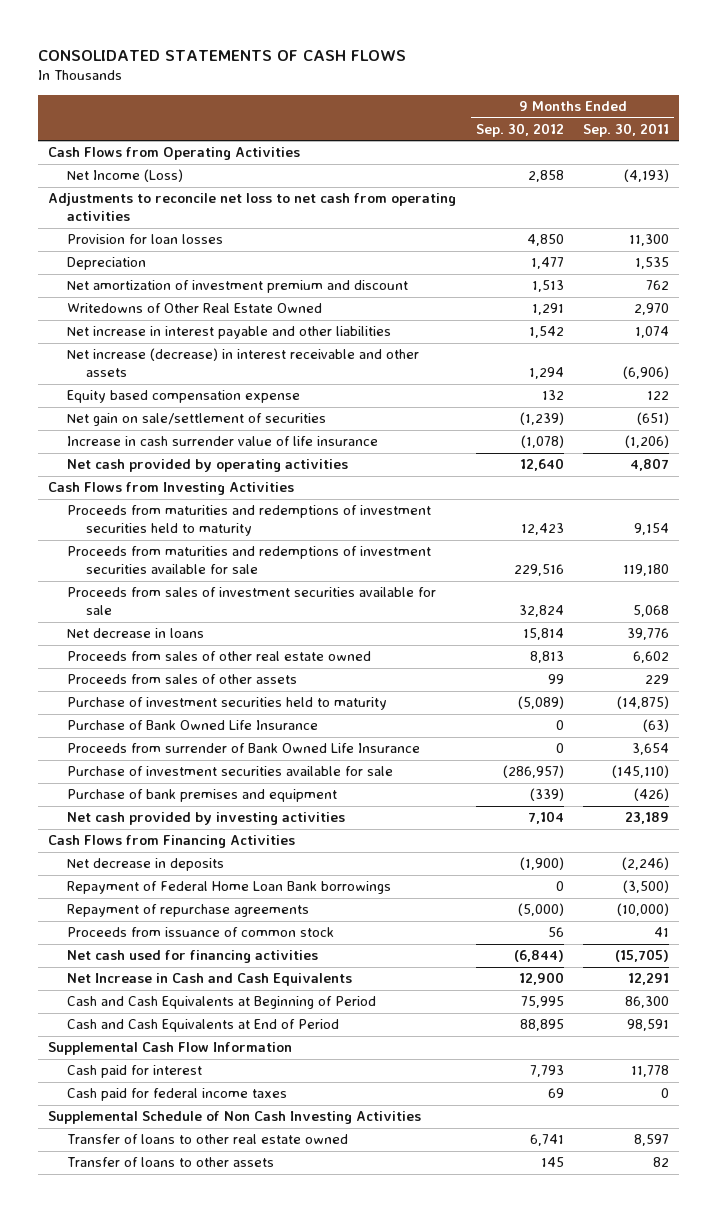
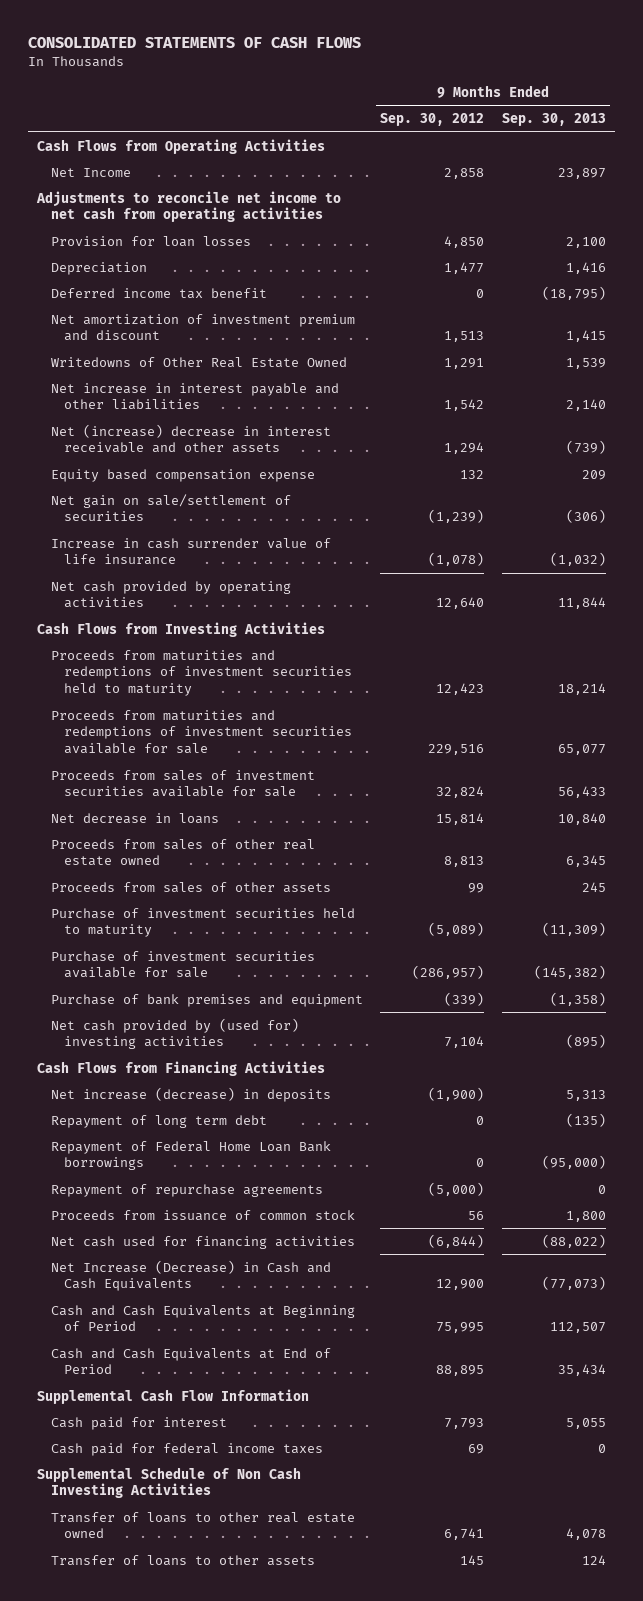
[583,122,670,137] Sep. 30, 2011 -> none
none -> [501,113,606,127] Sep. 30, 2013
[66,169,183,183] Net Income (Loss) -> [50,167,131,177] Net Income
[47,193,456,222] Adjustments to reconcile net loss to net cash from operating activities -> [35,190,341,223] Adjustments to reconcile net income to net cash from operating activities
none -> [50,287,267,299] Deferred income tax benefit
[66,348,419,378] Net increase (decrease) in interest receivable and other assets -> [50,423,331,454] Net (increase) decrease in interest receivable and other assets
[66,720,318,731] Purchase of Bank Owned Life Insurance -> none
[66,743,420,754] Proceeds from surrender of Bank Owned Life Insurance -> none
[66,812,345,826] Net cash provided by investing activities -> [50,1017,299,1050] Net cash provided by (used for) investing activities
[66,858,224,872] Net decrease in deposits -> [50,1086,331,1102] Net increase (decrease) in deposits
none -> [50,1114,267,1128] Repayment of long term debt
[66,973,352,987] Net Increase in Cash and Cash Equivalents -> [50,1259,331,1292] Net Increase (Decrease) in Cash and Cash Equivalents

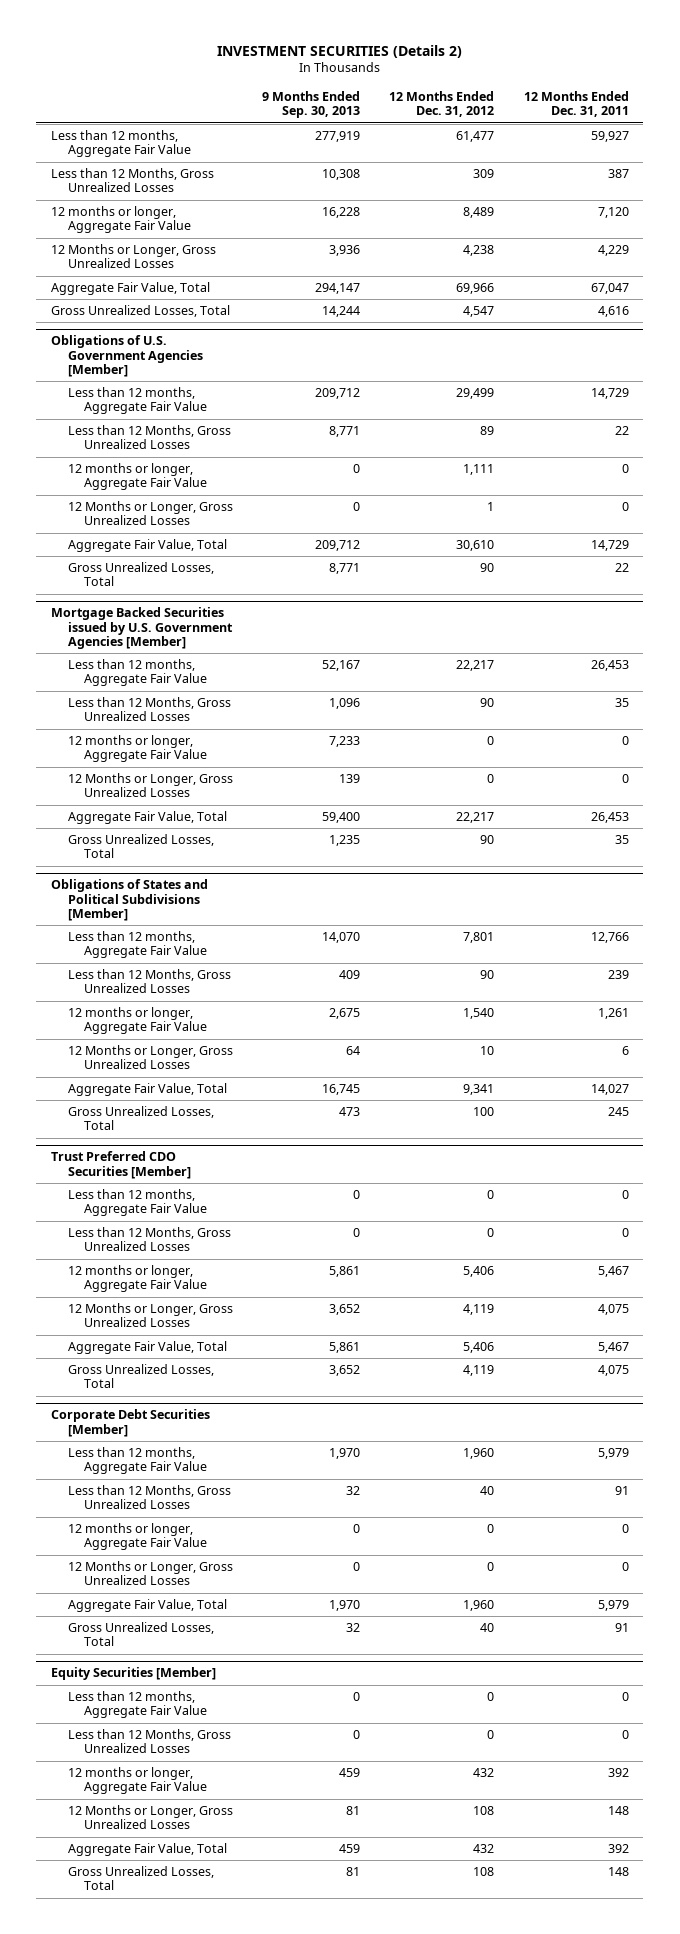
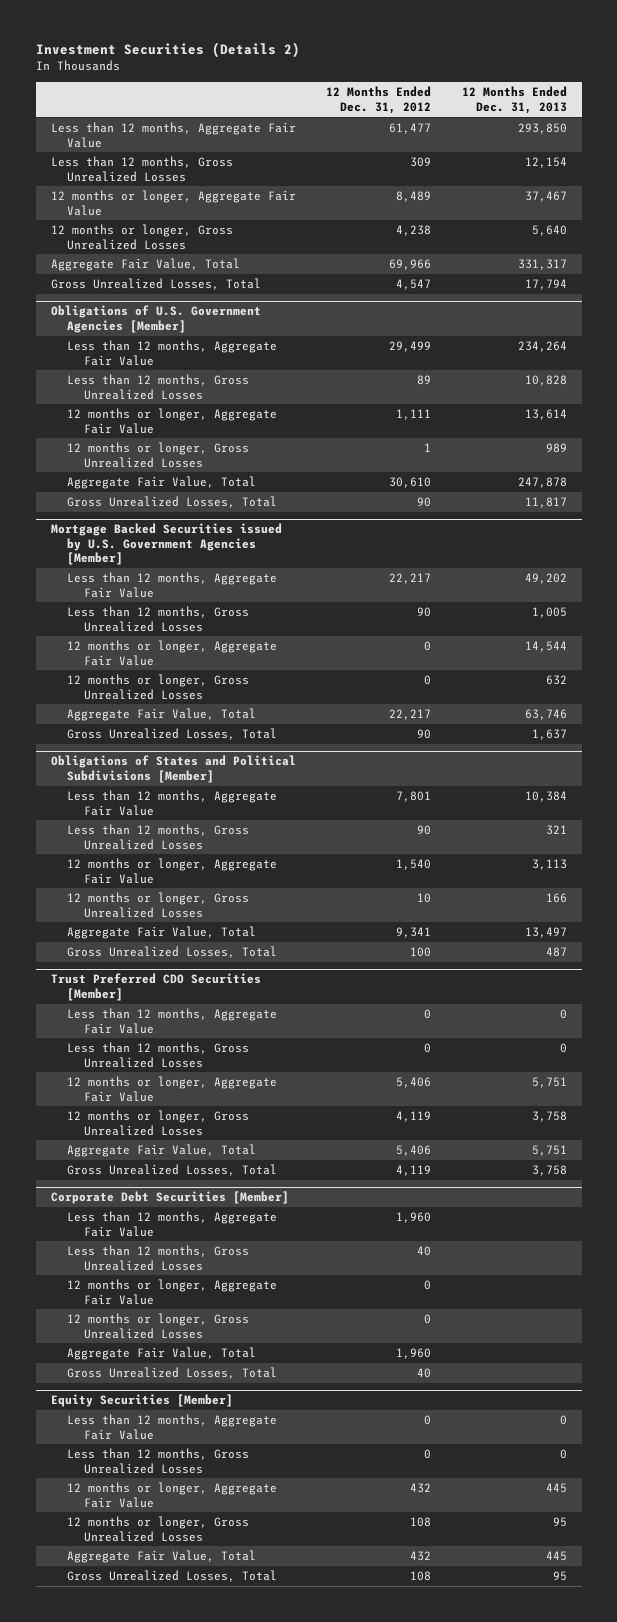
[216,44,462,58] INVESTMENT SECURITIES (Details 2) -> [35,42,300,59] Investment Securities (Details 2)
[261,91,360,119] 9 Months Ended Sep. 30, 2013 -> none
[523,91,629,118] 12 Months Ended Dec. 31, 2011 -> none
none -> [461,86,567,114] 12 Months Ended Dec. 31, 2013
[51,168,215,193] Less than 12 Months, Gross Unrealized Losses -> [50,156,233,182] Less than 12 months, Gross Unrealized Losses
[51,244,217,269] 12 Months or Longer, Gross Unrealized Losses -> [50,224,233,250] 12 months or longer, Gross Unrealized Losses
[67,425,231,450] Less than 12 Months, Gross Unrealized Losses -> [67,374,250,400] Less than 12 months, Gross Unrealized Losses
[67,501,233,526] 12 Months or Longer, Gross Unrealized Losses -> [67,442,250,468] 12 months or longer, Gross Unrealized Losses
[67,697,231,722] Less than 12 Months, Gross Unrealized Losses -> [67,606,250,632] Less than 12 months, Gross Unrealized Losses
[67,773,233,798] 12 Months or Longer, Gross Unrealized Losses -> [67,674,250,700] 12 months or longer, Gross Unrealized Losses
[67,969,231,994] Less than 12 Months, Gross Unrealized Losses -> [67,824,250,850] Less than 12 months, Gross Unrealized Losses
[67,1045,233,1070] 12 Months or Longer, Gross Unrealized Losses -> [67,892,250,918] 12 months or longer, Gross Unrealized Losses
[67,1227,231,1252] Less than 12 Months, Gross Unrealized Losses -> [67,1042,250,1068] Less than 12 months, Gross Unrealized Losses
[67,1303,233,1328] 12 Months or Longer, Gross Unrealized Losses -> [67,1110,250,1136] 12 months or longer, Gross Unrealized Losses
[67,1485,231,1510] Less than 12 Months, Gross Unrealized Losses -> [67,1245,250,1271] Less than 12 months, Gross Unrealized Losses
[67,1561,233,1586] 12 Months or Longer, Gross Unrealized Losses -> [67,1313,250,1339] 12 months or longer, Gross Unrealized Losses
[67,1729,231,1754] Less than 12 Months, Gross Unrealized Losses -> [67,1448,250,1474] Less than 12 months, Gross Unrealized Losses
[67,1805,233,1830] 12 Months or Longer, Gross Unrealized Losses -> [67,1516,250,1542] 12 months or longer, Gross Unrealized Losses

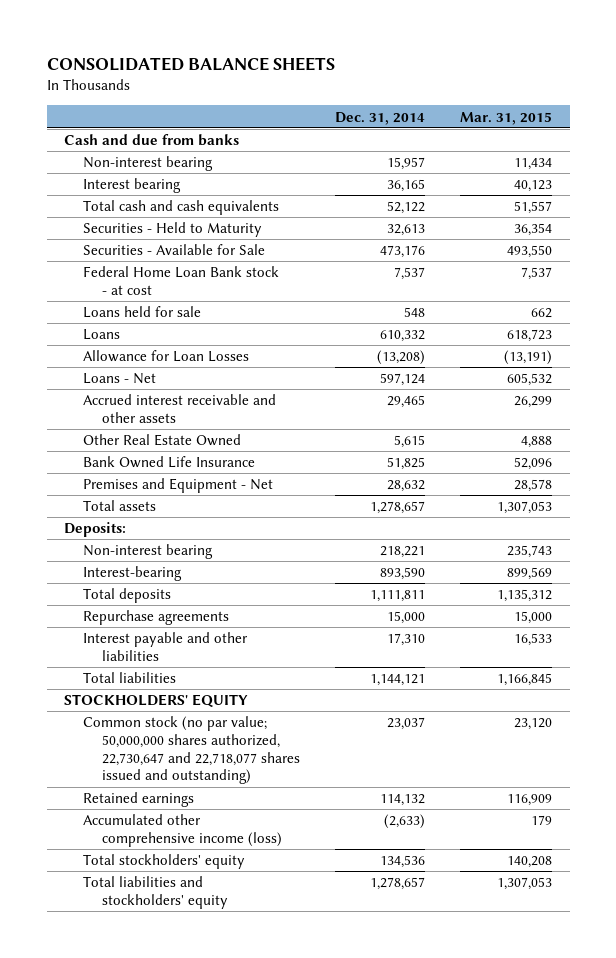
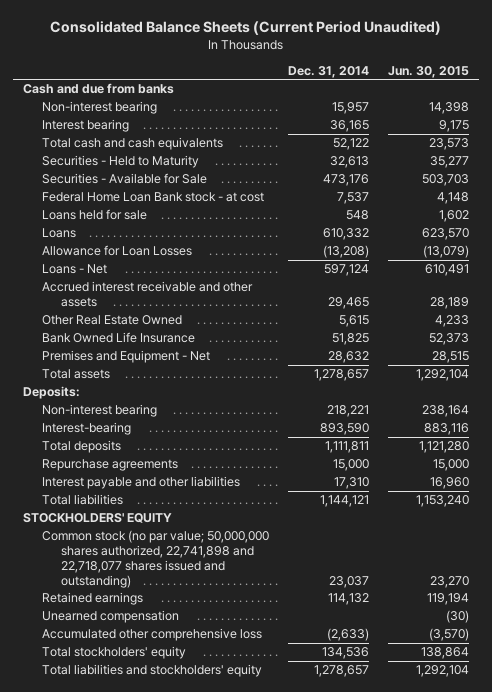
[46,57,335,72] CONSOLIDATED BALANCE SHEETS -> [49,21,441,36] Consolidated Balance Sheets (Current Period Unaudited)
[460,111,553,125] Mar. 31, 2015 -> none
none -> [388,65,470,78] Jun. 30, 2015
[83,716,301,785] Common stock (no par value; 50,000,000 shares authorized, 22,730,647 and 22,718,077 shares issued and outstanding) -> [41,530,269,588] Common stock (no par value; 50,000,000 shares authorized, 22,741,898 and 22,718,077 shares issued and outstanding)
none -> [41,610,179,624] Unearned compensation
[83,814,283,847] Accumulated other comprehensive income (loss) -> [41,628,262,642] Accumulated other comprehensive loss

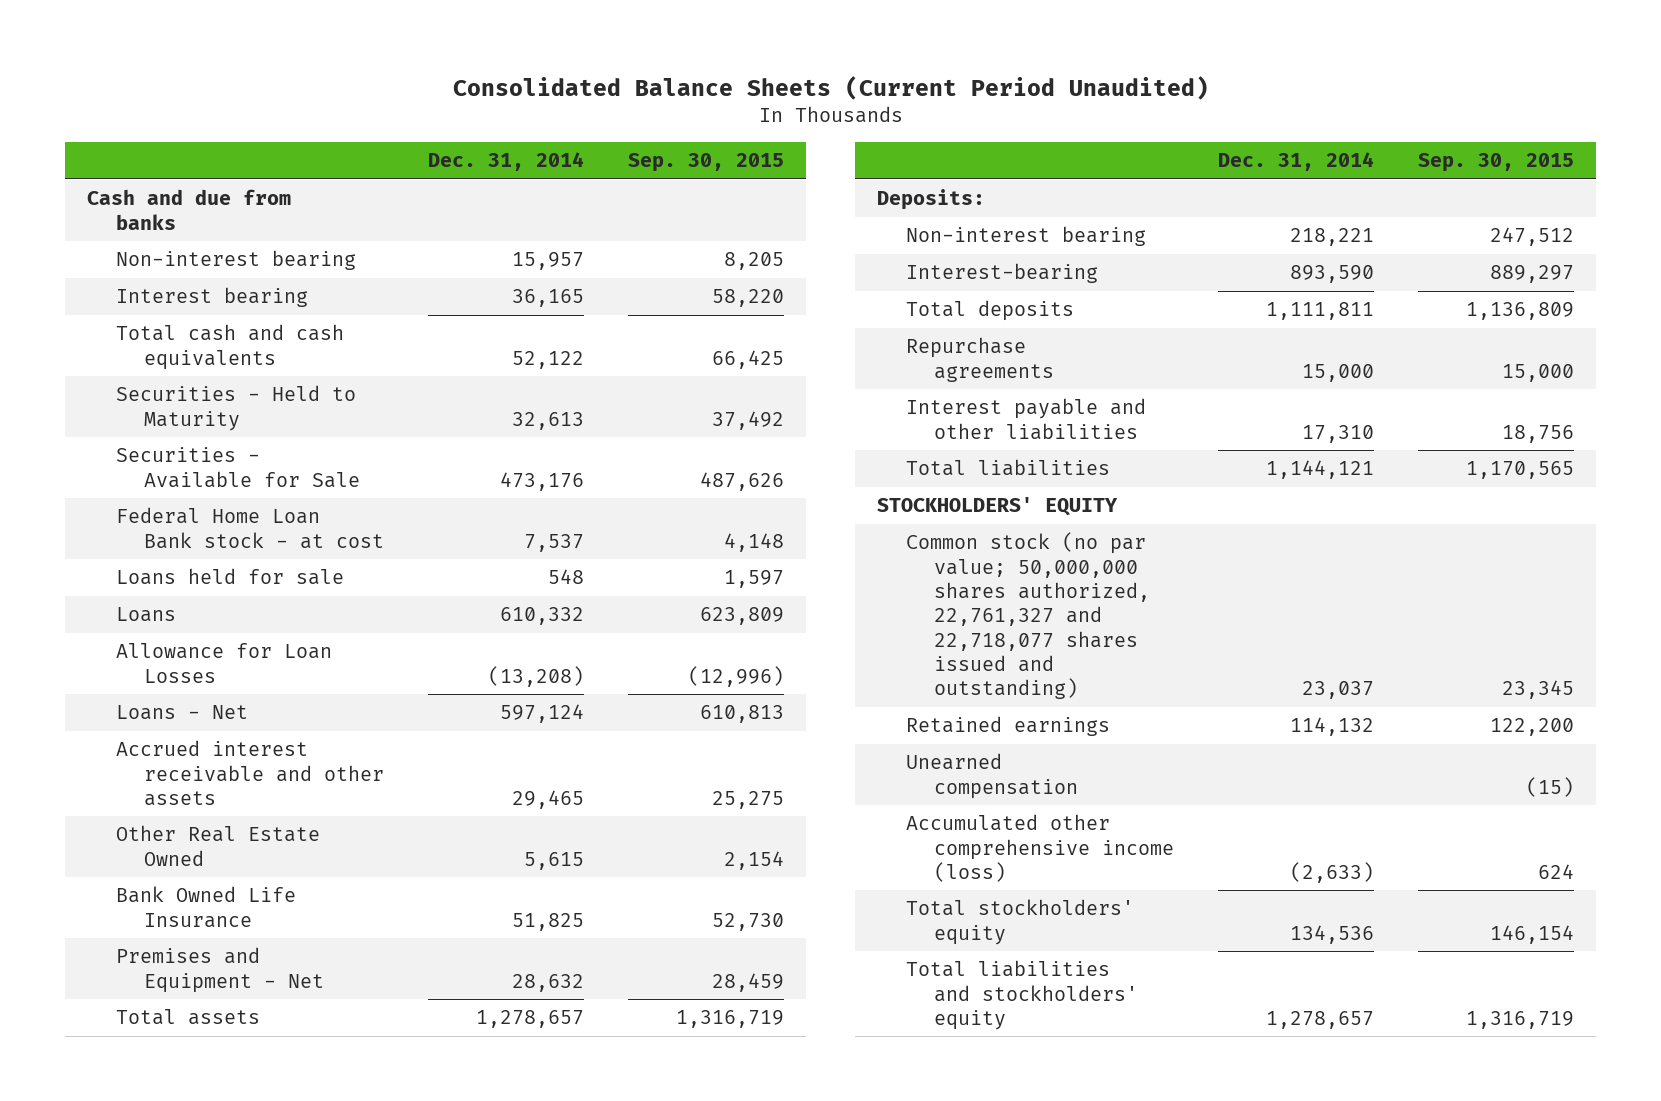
[388,65,470,78] Jun. 30, 2015 -> none
none -> [627,153,784,173] Sep. 30, 2015
[41,530,269,588] Common stock (no par value; 50,000,000 shares authorized, 22,741,898 and 22,718,077 shares issued and outstanding) -> [905,532,1150,700] Common stock (no par value; 50,000,000 shares authorized, 22,761,327 and 22,718,077 shares issued and outstanding)
[41,628,262,642] Accumulated other comprehensive loss -> [905,814,1174,882] Accumulated other comprehensive income (loss)

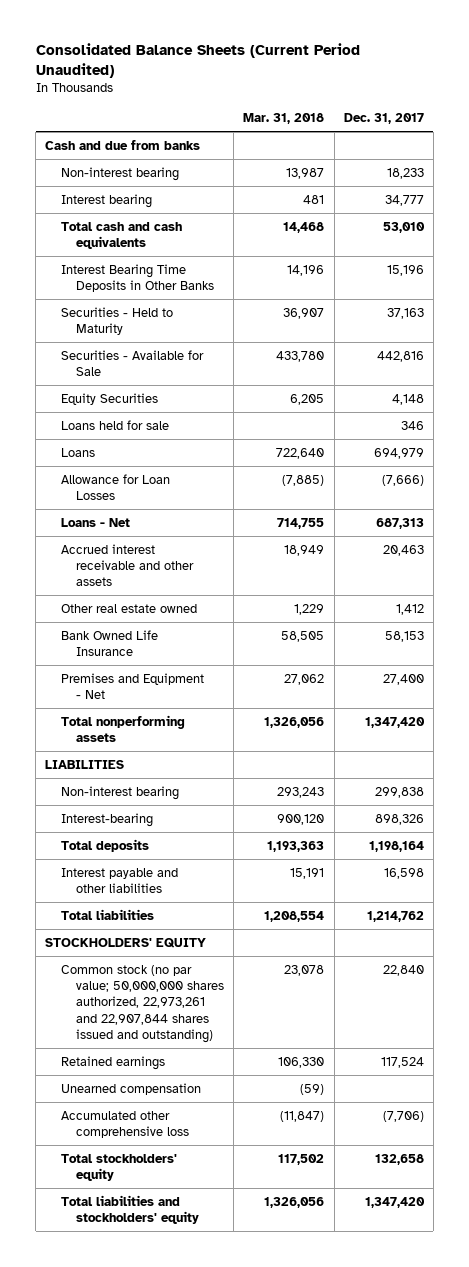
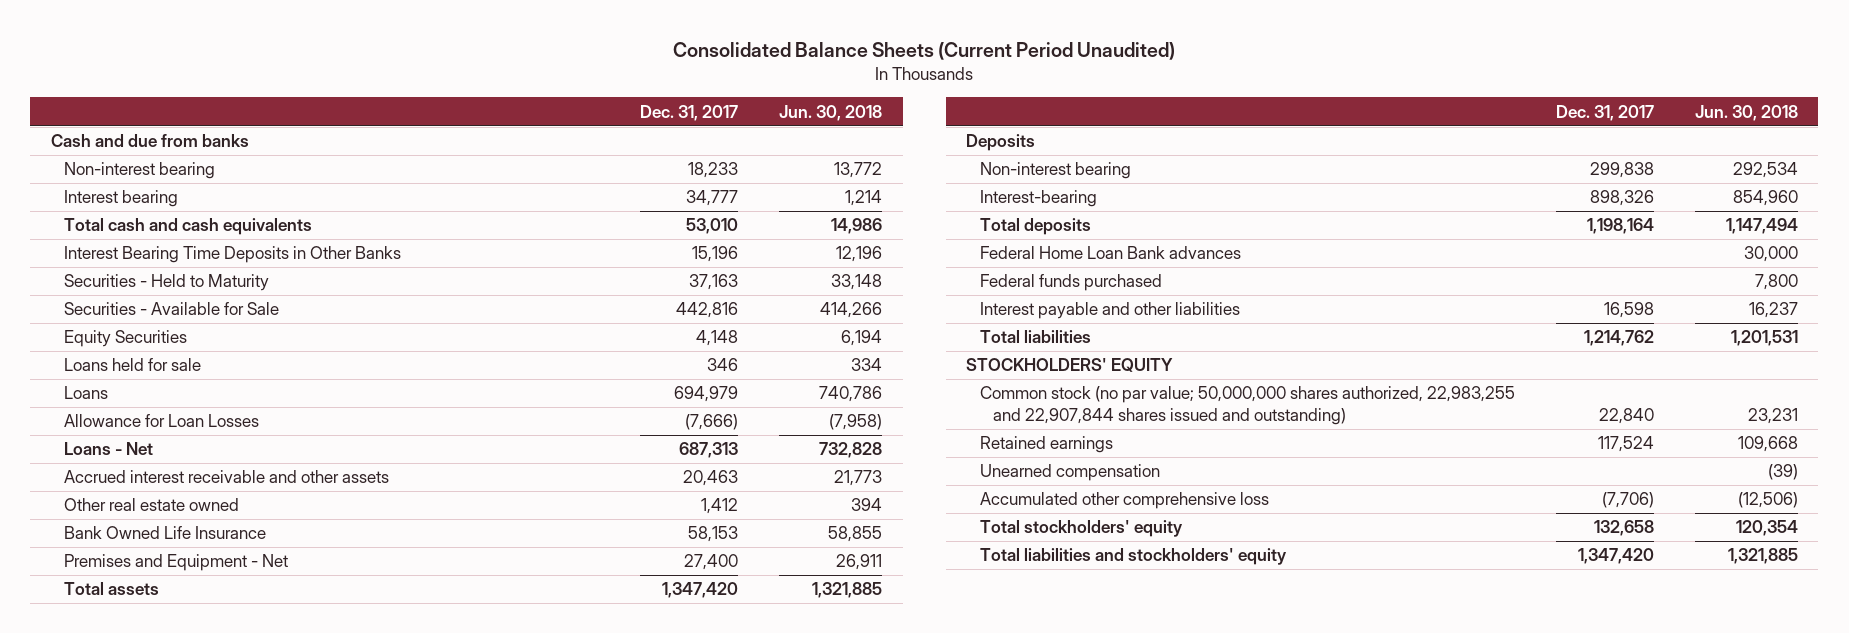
[243,113,325,125] Mar. 31, 2018 -> none
none -> [779,104,883,121] Jun. 30, 2018
[45,759,125,769] LIABILITIES -> none
[60,714,185,742] Total nonperforming assets -> [64,582,160,596] Total assets
none -> [966,134,1036,152] Deposits
none -> [979,246,1241,260] Federal Home Loan Bank advances
none -> [979,274,1162,292] Federal funds purchased
[60,964,225,1044] Common stock (no par value; 50,000,000 shares authorized, 22,973,261 and 22,907,844 shares issued and outstanding) -> [979,386,1515,426] Common stock (no par value; 50,000,000 shares authorized, 22,983,255 and 22,907,844 shares issued and outstanding)

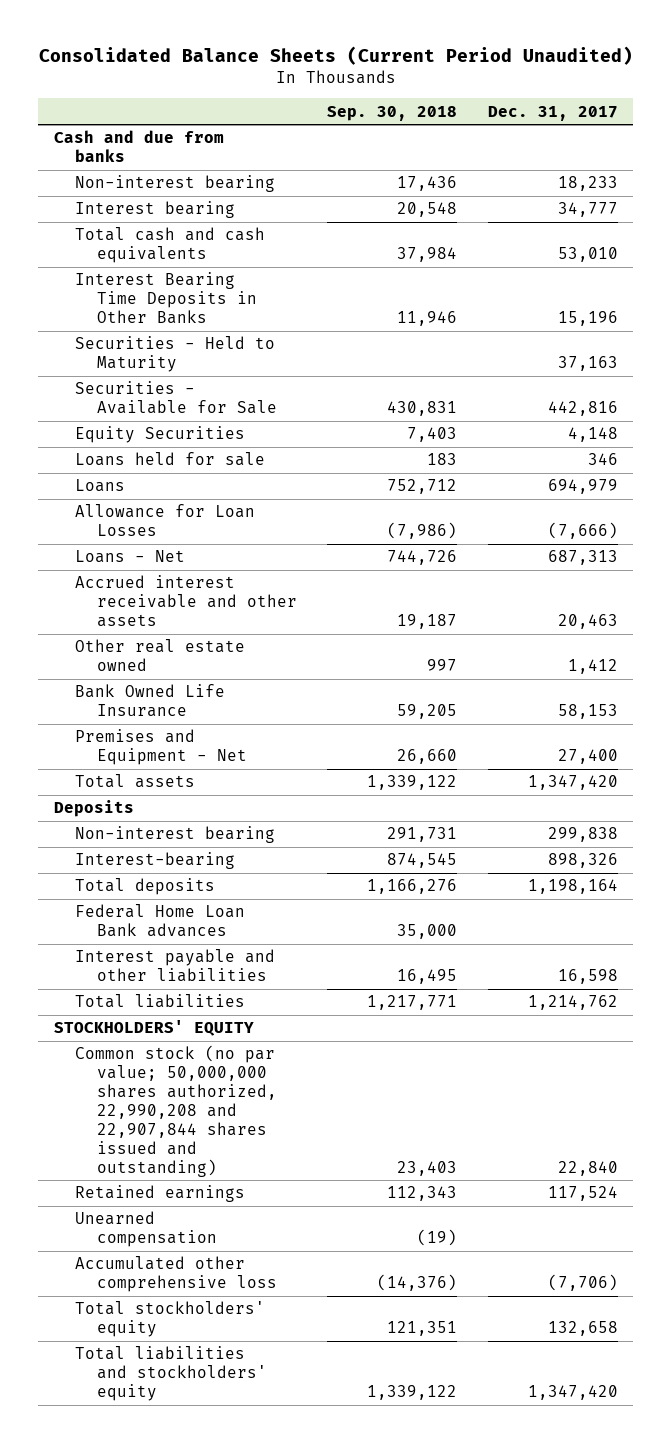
[779,104,883,121] Jun. 30, 2018 -> none
none -> [327,105,458,121] Sep. 30, 2018
[979,274,1162,292] Federal funds purchased -> none
[979,386,1515,426] Common stock (no par value; 50,000,000 shares authorized, 22,983,255 and 22,907,844 shares issued and outstanding) -> [75,1045,277,1177] Common stock (no par value; 50,000,000 shares authorized, 22,990,208 and 22,907,844 shares issued and outstanding)

